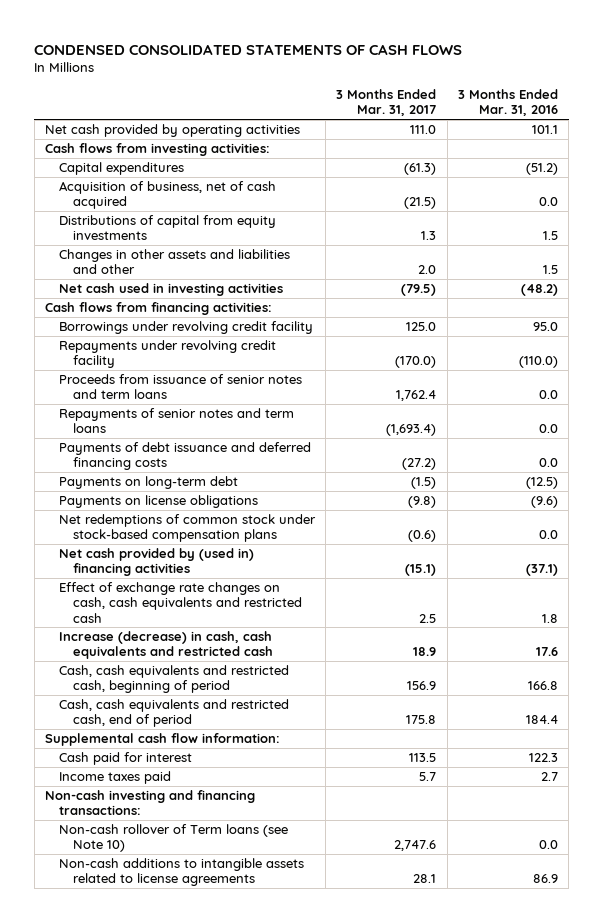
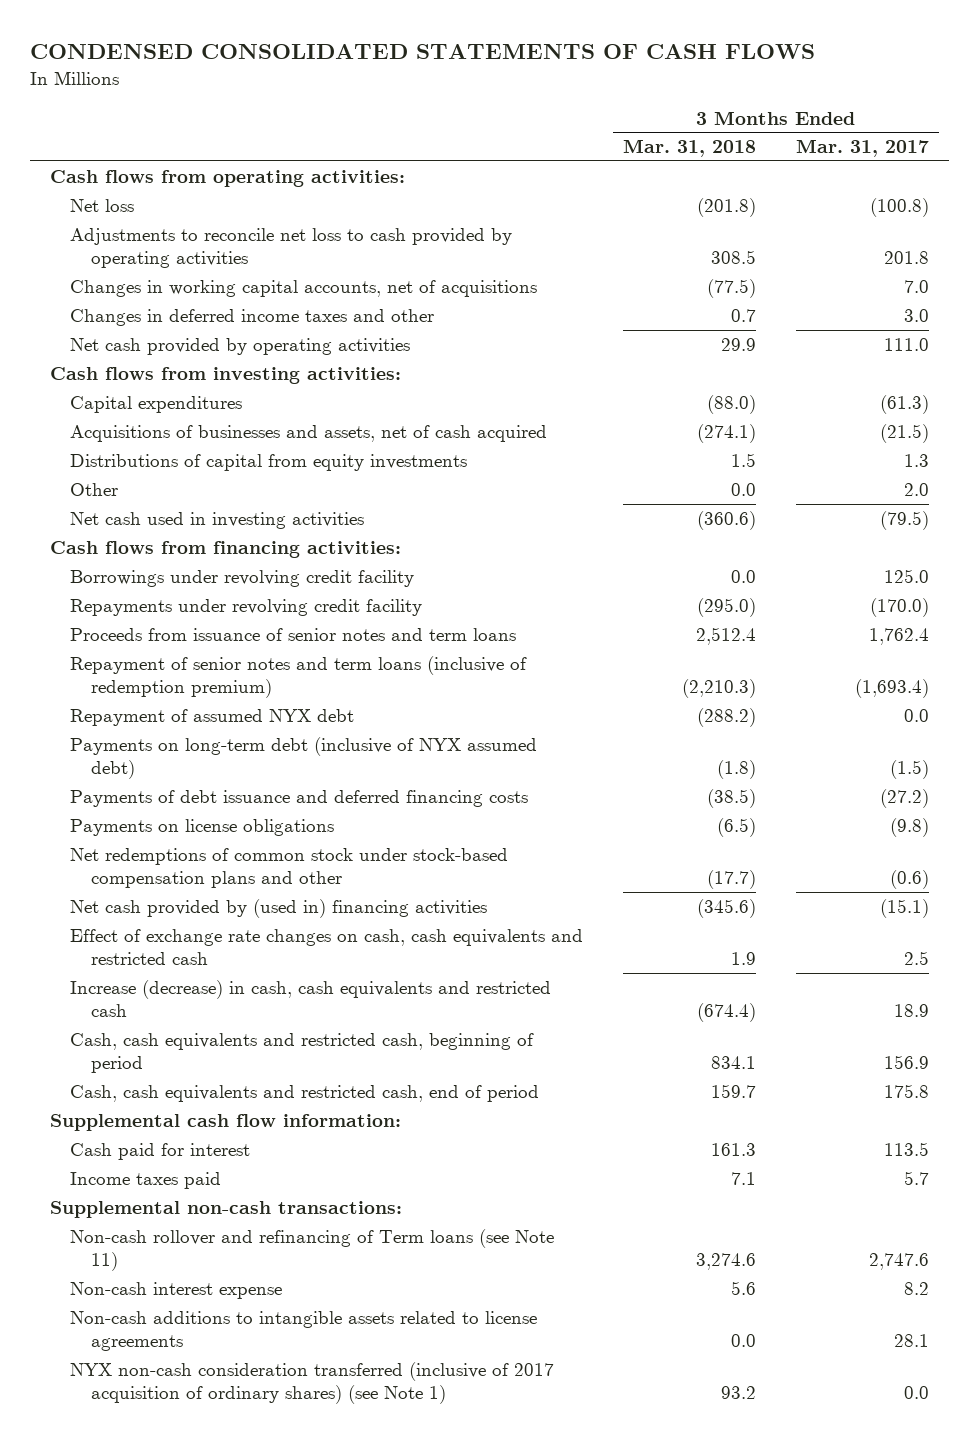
[458,89,559,117] 3 Months Ended Mar. 31, 2016 -> none
none -> [623,139,757,158] Mar. 31, 2018
none -> [49,169,405,187] Cash flows from operating activities:
none -> [70,198,135,212] Net loss
none -> [70,227,513,268] Adjustments to reconcile net loss to cash provided by operating activities
none -> [70,279,538,297] Changes in working capital accounts, net of acquisitions
none -> [70,308,435,326] Changes in deferred income taxes and other
[58,180,276,210] Acquisition of business, net of cash acquired -> [70,424,548,442] Acquisitions of businesses and assets, net of cash acquired
[58,248,290,275] Changes in other assets and liabilities and other -> [70,482,119,496] Other
[58,407,294,434] Repayments of senior notes and term loans -> [70,655,528,698] Repayment of senior notes and term loans (inclusive of redemption premium)
none -> [70,708,355,726] Repayment of assumed NYX debt
none -> [70,736,538,779] Payments on long-term debt (inclusive of NYX assumed debt)
[58,475,238,489] Payments on long-term debt -> none
[58,513,316,543] Net redemptions of common stock under stock-based compensation plans -> [70,847,509,888] Net redemptions of common stock under stock-based compensation plans and other
[45,789,256,816] Non-cash investing and financing transactions: -> [49,1200,402,1218] Supplemental non-cash transactions:
[58,823,288,853] Non-cash rollover of Term loans (see Note 10) -> [70,1228,555,1271] Non-cash rollover and refinancing of Term loans (see Note 11)
none -> [70,1281,283,1299] Non-cash interest expense
none -> [70,1361,555,1404] NYX non-cash consideration transferred (inclusive of 2017 acquisition of ordinary shares) (see Note 1)

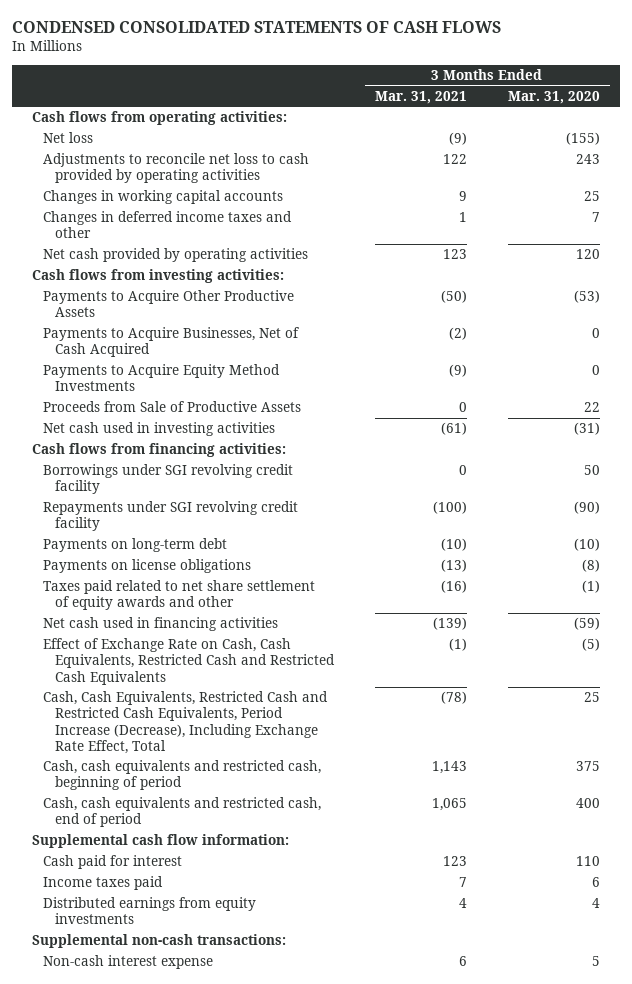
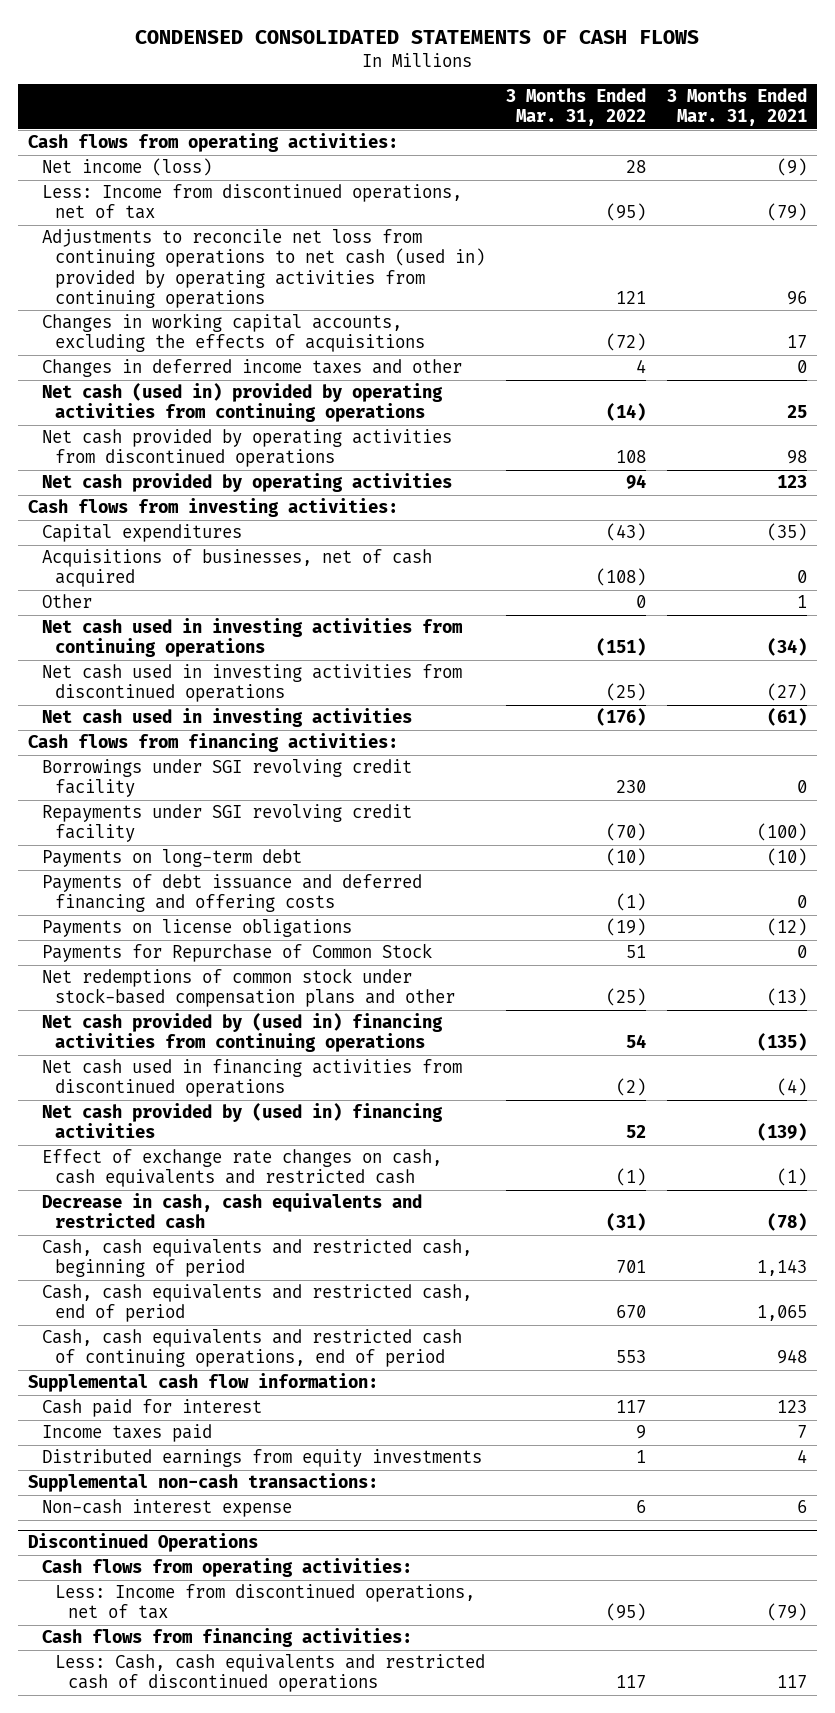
[507,90,600,104] Mar. 31, 2020 -> none
none -> [505,87,646,127] 3 Months Ended Mar. 31, 2022
[43,132,94,144] Net loss -> [41,158,212,177] Net income (loss)
none -> [41,184,462,220] Less: Income from discontinued operations, net of tax
[43,153,310,184] Adjustments to reconcile net loss to cash provided by operating activities -> [41,229,485,308] Adjustments to reconcile net loss from continuing operations to net cash (used in) provided by operating activities from continuing operations
[442,154,467,165] 122 -> [786,290,807,305] 96
[43,190,284,205] Changes in working capital accounts -> [41,313,425,353] Changes in working capital accounts, excluding the effects of acquisitions
[458,191,467,202] 9 -> [786,335,807,349] 17
[458,212,467,223] 1 -> [796,360,807,374] 0
none -> [41,383,443,423] Net cash (used in) provided by operating activities from continuing operations
none -> [41,429,452,468] Net cash provided by operating activities from discontinued operations
[43,290,295,318] Payments to Acquire Other Productive Assets -> none
[43,364,281,392] Payments to Acquire Equity Method Investments -> none
[43,401,302,413] Proceeds from Sale of Productive Assets -> none
none -> [41,524,242,543] Capital expenditures
[43,327,300,358] Payments to Acquire Businesses, Net of Cash Acquired -> [41,549,432,588] Acquisitions of businesses, net of cash acquired
[448,327,467,341] (2) -> [796,570,807,584] 0
none -> [41,594,92,609] Other
none -> [41,618,462,658] Net cash used in investing activities from continuing operations
none -> [41,664,462,703] Net cash used in investing activities from discontinued operations
[43,580,316,611] Taxes paid related to net share settlement of equity awards and other -> none
none -> [41,874,422,913] Payments of debt issuance and deferred financing and offering costs
[440,559,467,573] (13) -> [766,918,807,937] (12)
none -> [41,943,432,963] Payments for Repurchase of Common Stock
none -> [41,968,455,1008] Net redemptions of common stock under stock-based compensation plans and other
none -> [41,1013,443,1053] Net cash provided by (used in) financing activities from continuing operations
none -> [41,1059,462,1098] Net cash used in financing activities from discontinued operations
[43,617,279,632] Net cash used in financing activities -> [41,1103,443,1139] Net cash provided by (used in) financing activities
[43,638,335,685] Effect of Exchange Rate on Cash, Cash Equivalents, Restricted Cash and Restricted Cash Equivalents -> [41,1149,442,1188] Effect of exchange rate changes on cash, cash equivalents and restricted cash
[43,691,329,754] Cash, Cash Equivalents, Restricted Cash and Restricted Cash Equivalents, Period Increase (Decrease), Including Exchange Rate Effect, Total -> [41,1193,422,1229] Decrease in cash, cash equivalents and restricted cash
none -> [41,1329,462,1368] Cash, cash equivalents and restricted cash of continuing operations, end of period
none -> [28,1533,259,1553] Discontinued Operations
none -> [41,1558,412,1578] Cash flows from operating activities:
none -> [54,1584,475,1620] Less: Income from discontinued operations, net of tax
none -> [41,1628,412,1648] Cash flows from financing activities:
none -> [54,1654,485,1693] Less: Cash, cash equivalents and restricted cash of discontinued operations

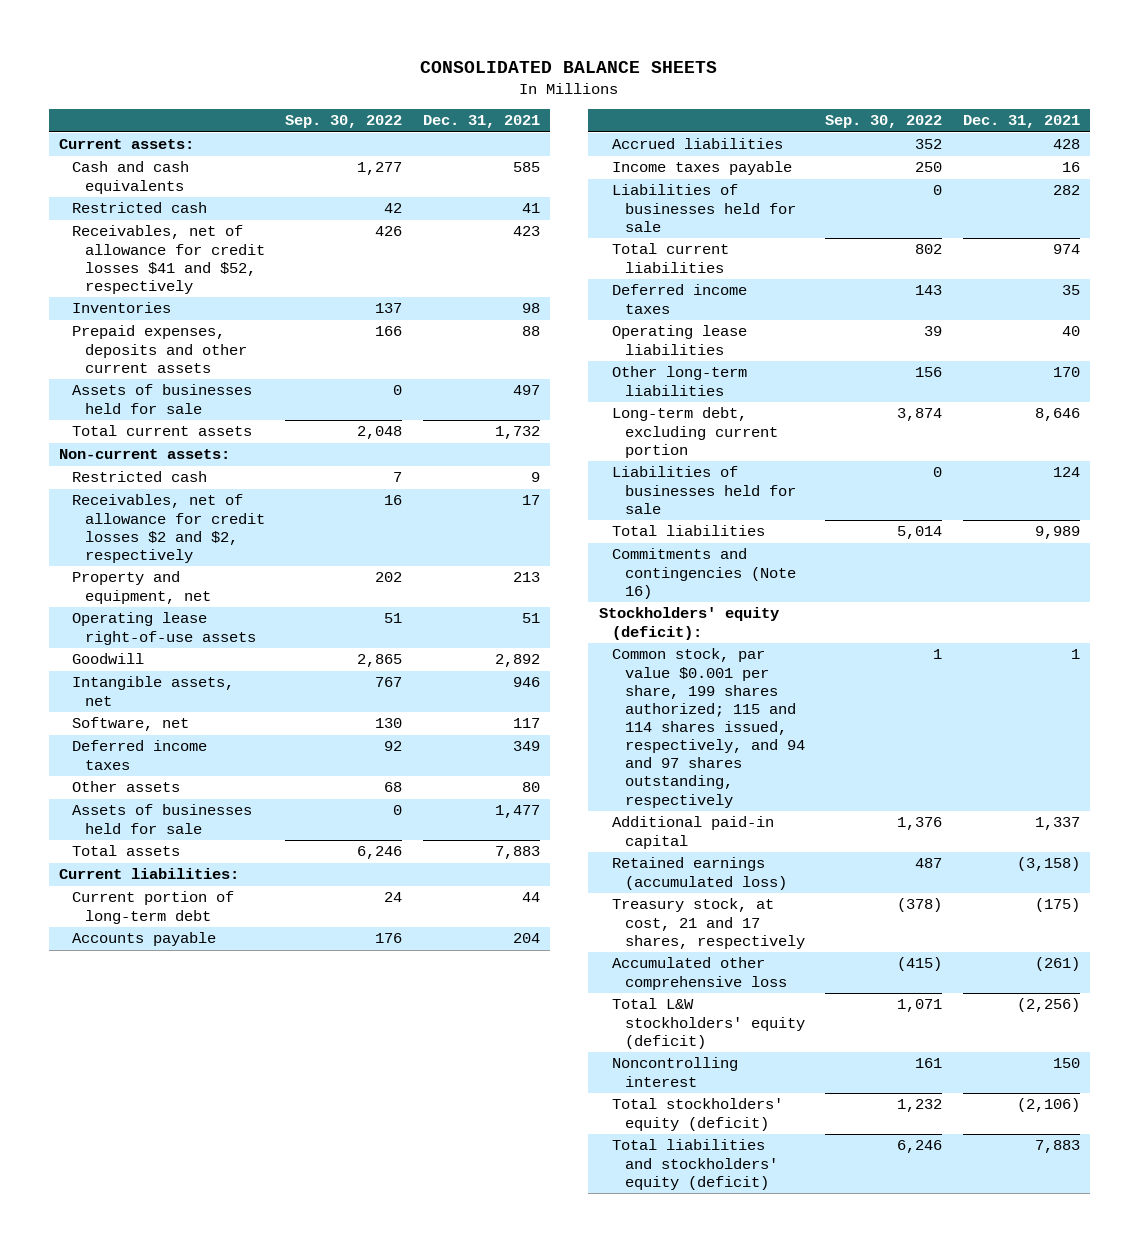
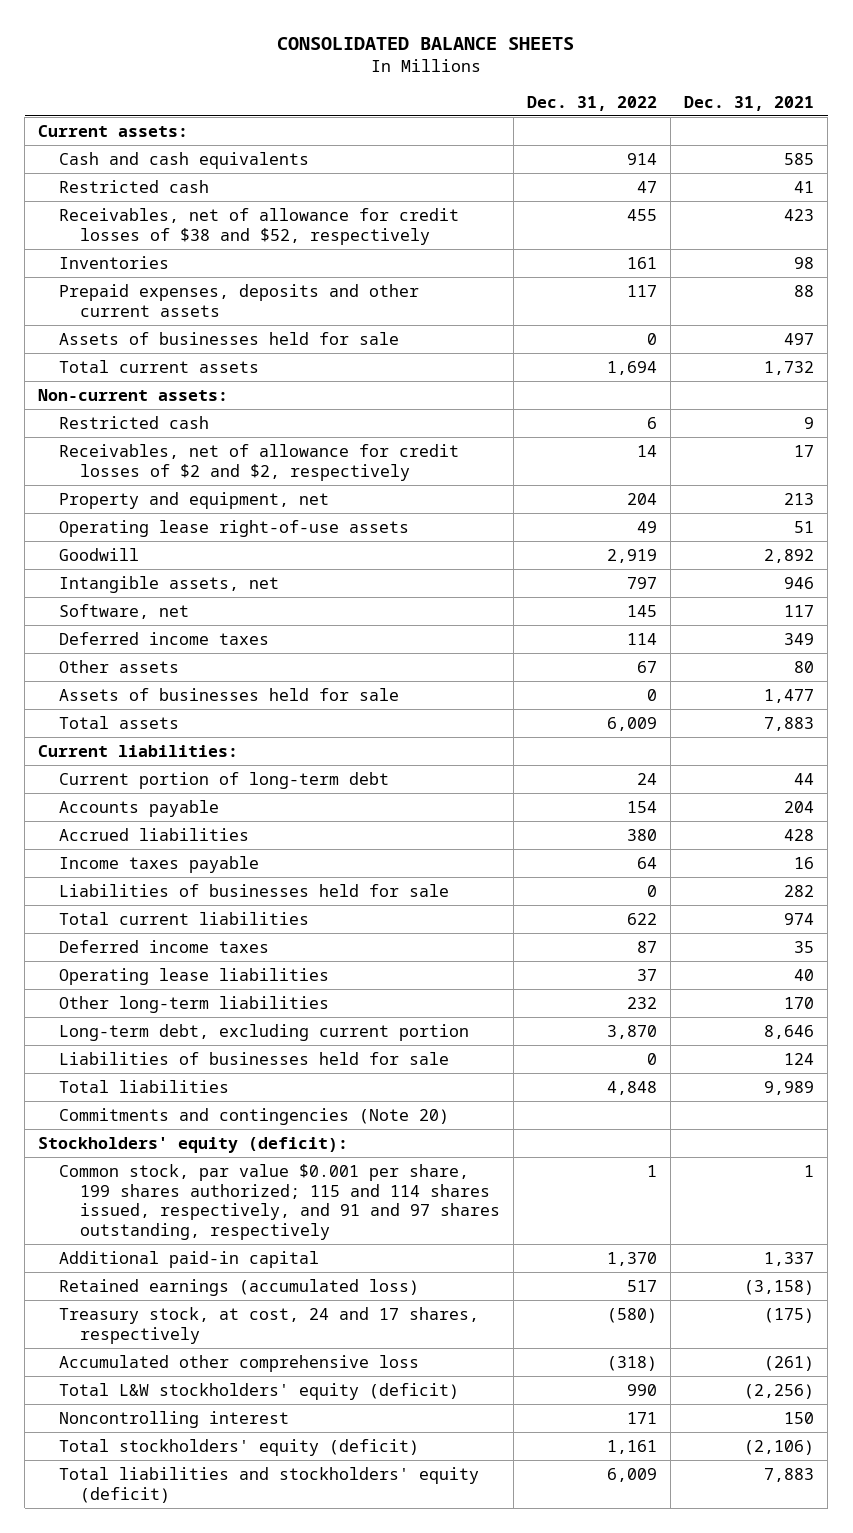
[285,115,403,129] Sep. 30, 2022 -> none
none -> [526,95,657,111] Dec. 31, 2022
[72,225,266,294] Receivables, net of allowance for credit losses $41 and $52, respectively -> [58,207,459,245] Receivables, net of allowance for credit losses of $38 and $52, respectively
[72,494,266,563] Receivables, net of allowance for credit losses $2 and $2, respectively -> [58,443,459,481] Receivables, net of allowance for credit losses of $2 and $2, respectively
[611,548,796,599] Commitments and contingencies (Note 16) -> [58,1107,449,1125] Commitments and contingencies (Note 20)
[611,648,805,808] Common stock, par value $0.001 per share, 199 shares authorized; 115 and 114 shares issued, respectively, and 94 and 97 shares outstanding, respectively -> [58,1163,500,1241] Common stock, par value $0.001 per share, 199 shares authorized; 115 and 114 shares issued, respectively, and 91 and 97 shares outstanding, respectively
[611,898,805,949] Treasury stock, at cost, 21 and 17 shares, respectively -> [58,1306,479,1344] Treasury stock, at cost, 24 and 17 shares, respectively

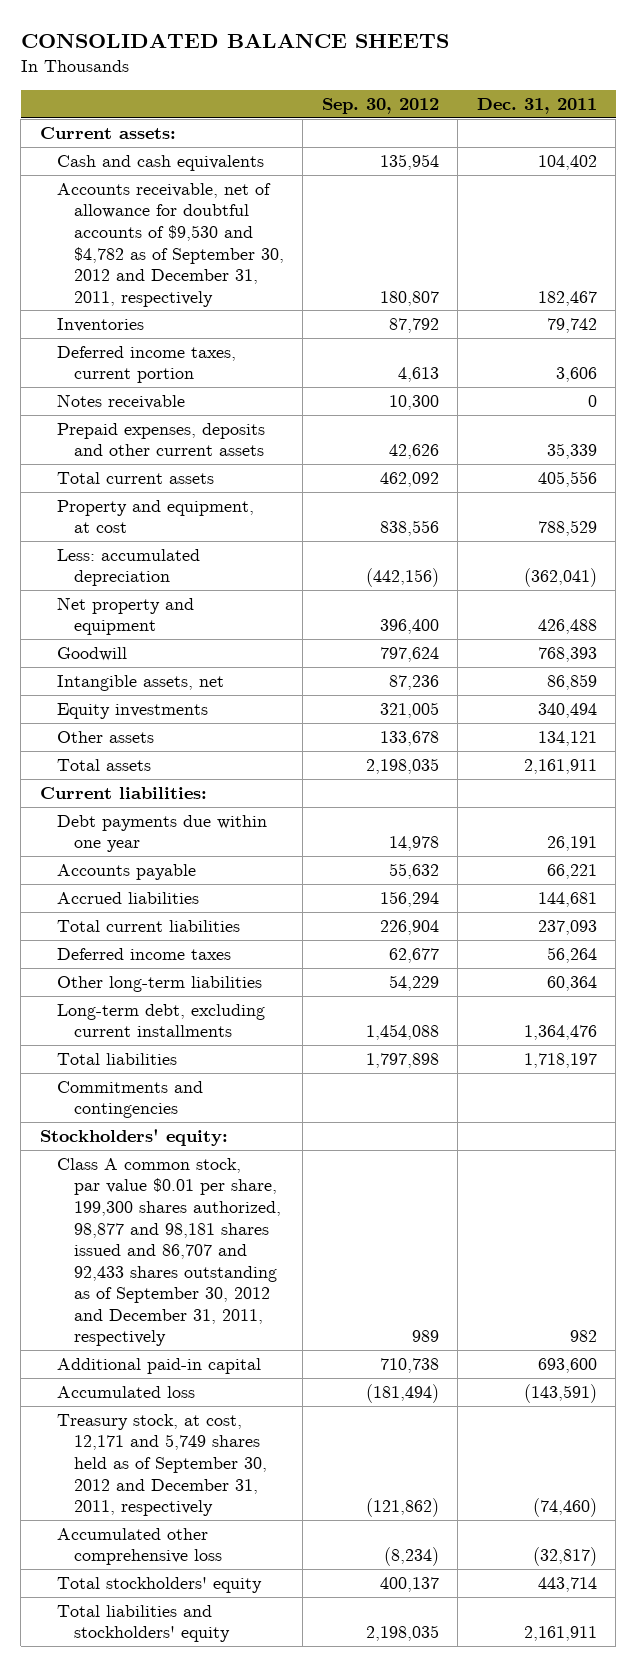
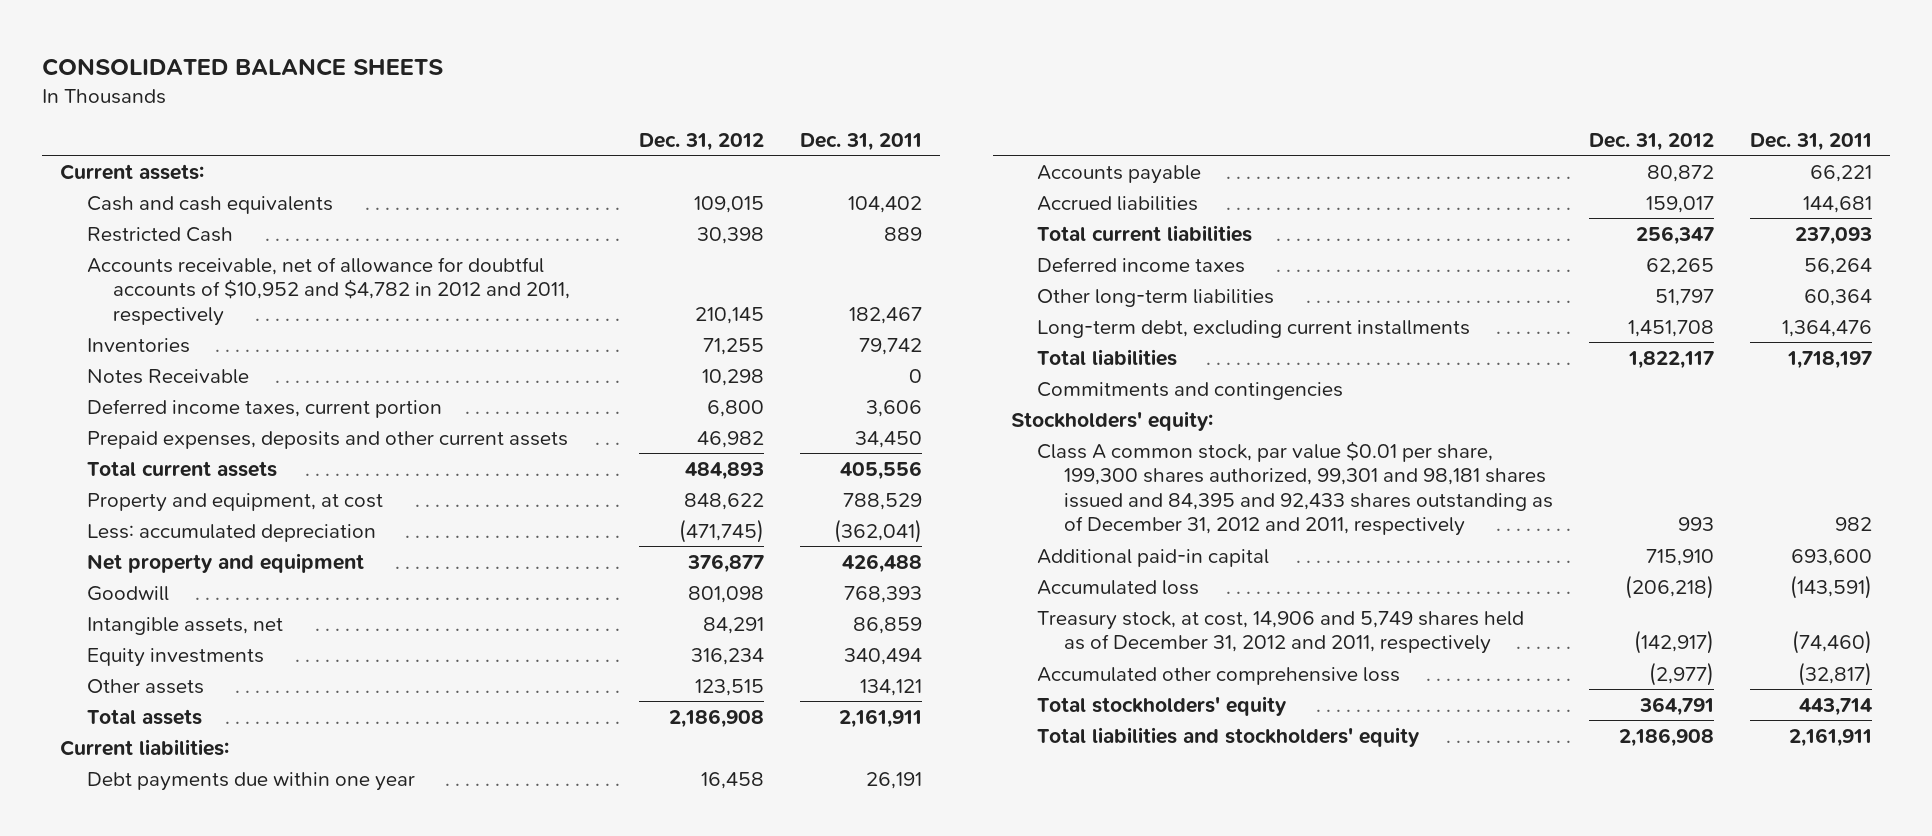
[321,97,439,114] Sep. 30, 2012 -> none
none -> [638,133,764,152] Dec. 31, 2012
none -> [86,226,233,242] Restricted Cash
[56,182,284,307] Accounts receivable, net of allowance for doubtful accounts of $9,530 and $4,782 as of September 30, 2012 and December 31, 2011, respectively -> [86,256,571,326] Accounts receivable, net of allowance for doubtful accounts of $10,952 and $4,782 in 2012 and 2011, respectively
none -> [86,368,249,384] Notes Receivable
[56,393,185,409] Notes receivable -> none
[546,443,597,460] 35,339 -> [854,430,922,448] 34,450
[56,1157,281,1347] Class A common stock, par value $0.01 per share, 199,300 shares authorized, 98,877 and 98,181 shares issued and 86,707 and 92,433 shares outstanding as of September 30, 2012 and December 31, 2011, respectively -> [1037,440,1553,537] Class A common stock, par value $0.01 per share, 199,300 shares authorized, 99,301 and 98,181 shares issued and 84,395 and 92,433 shares outstanding as of December 31, 2012 and 2011, respectively
[56,1413,267,1517] Treasury stock, at cost, 12,171 and 5,749 shares held as of September 30, 2012 and December 31, 2011, respectively -> [1037,610,1525,655] Treasury stock, at cost, 14,906 and 5,749 shares held as of December 31, 2012 and 2011, respectively

